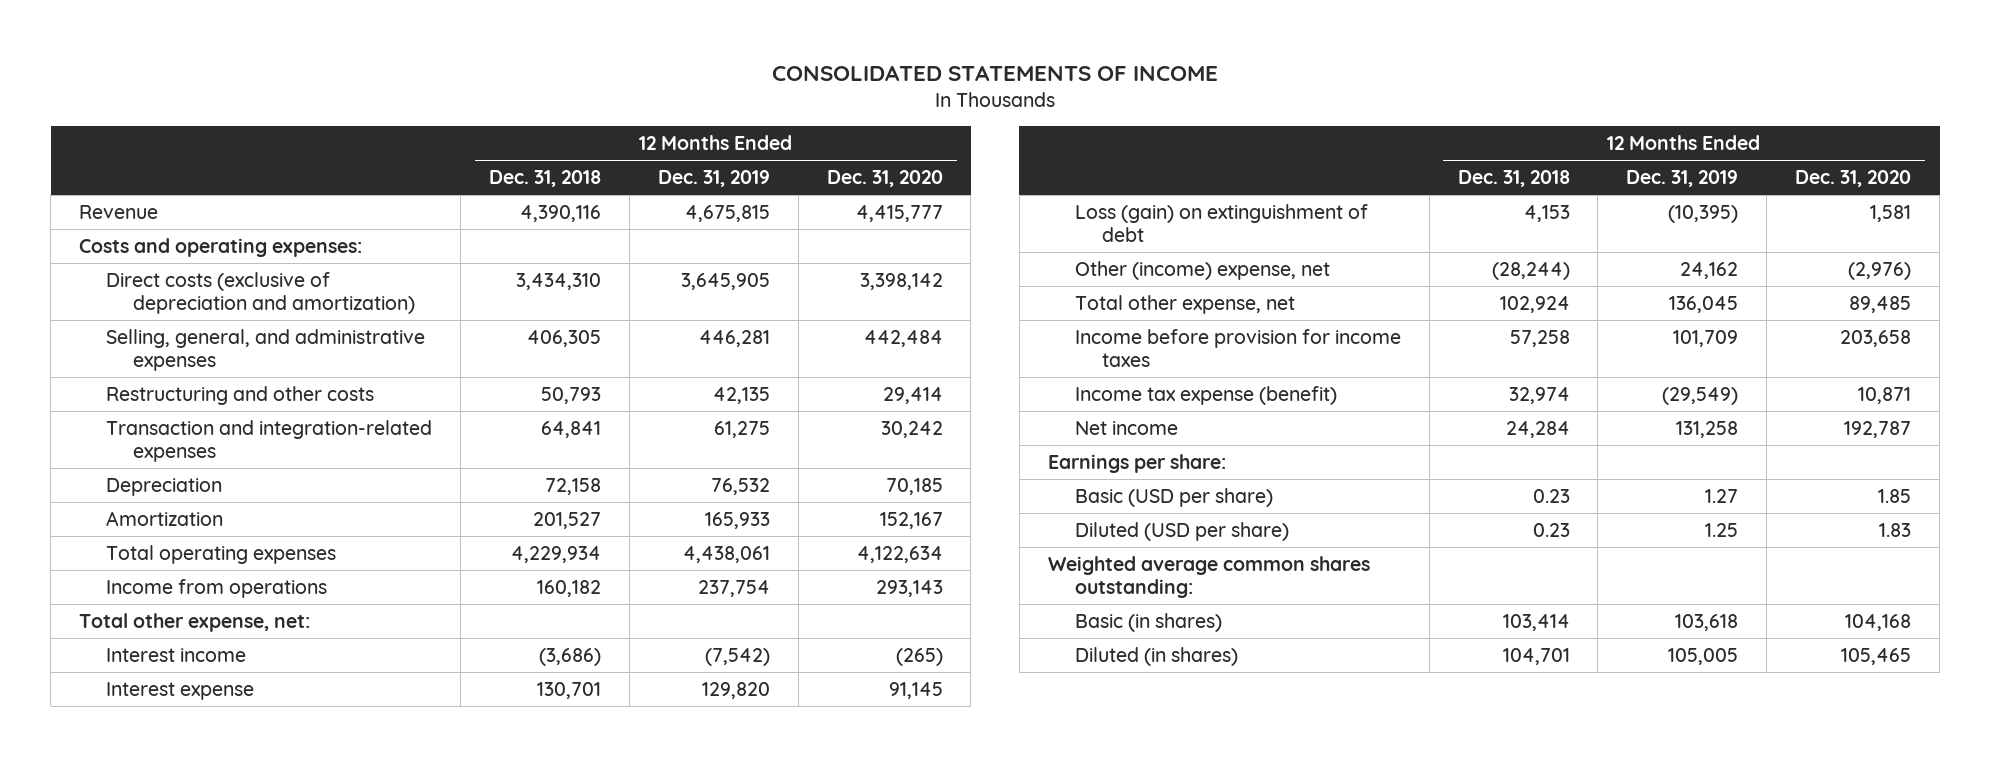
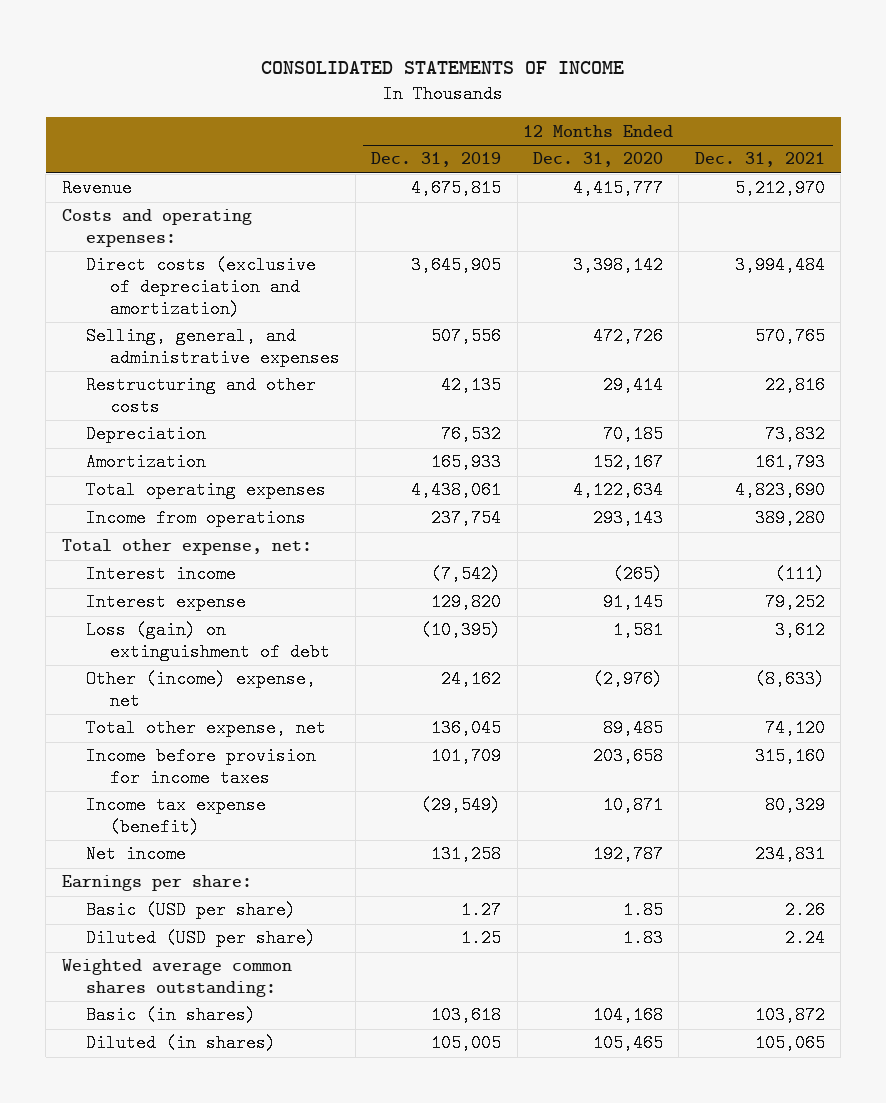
[489,169,602,187] Dec. 31, 2018 -> none
none -> [694,152,825,168] Dec. 31, 2021
[698,329,770,347] 446,281 -> [431,327,502,346] 507,556
[863,329,943,347] 442,484 -> [592,327,663,346] 472,726
[106,419,433,462] Transaction and integration-related expenses -> none

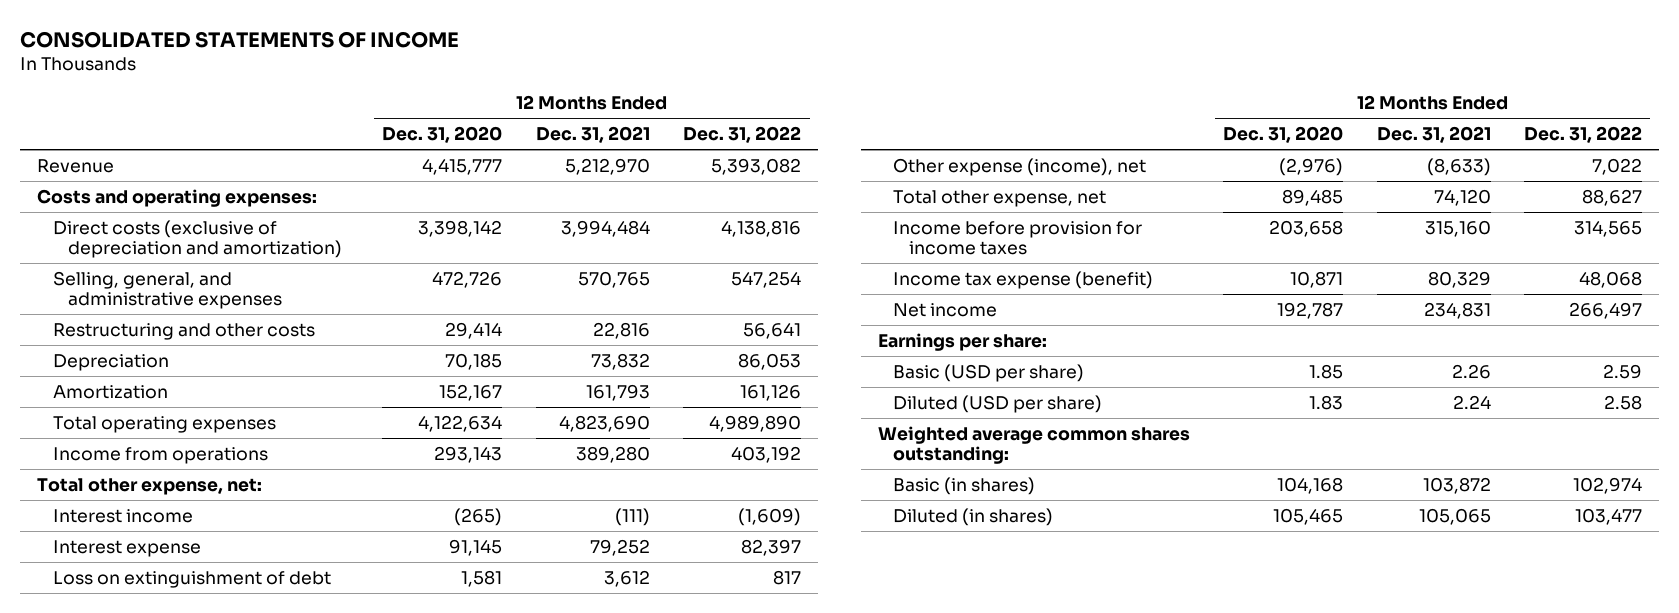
[371,152,502,168] Dec. 31, 2019 -> none
none -> [683,126,802,144] Dec. 31, 2022
[85,621,330,662] Loss (gain) on extinguishment of debt -> [52,570,331,588] Loss on extinguishment of debt
[85,670,316,711] Other (income) expense, net -> [893,157,1147,176] Other expense (income), net

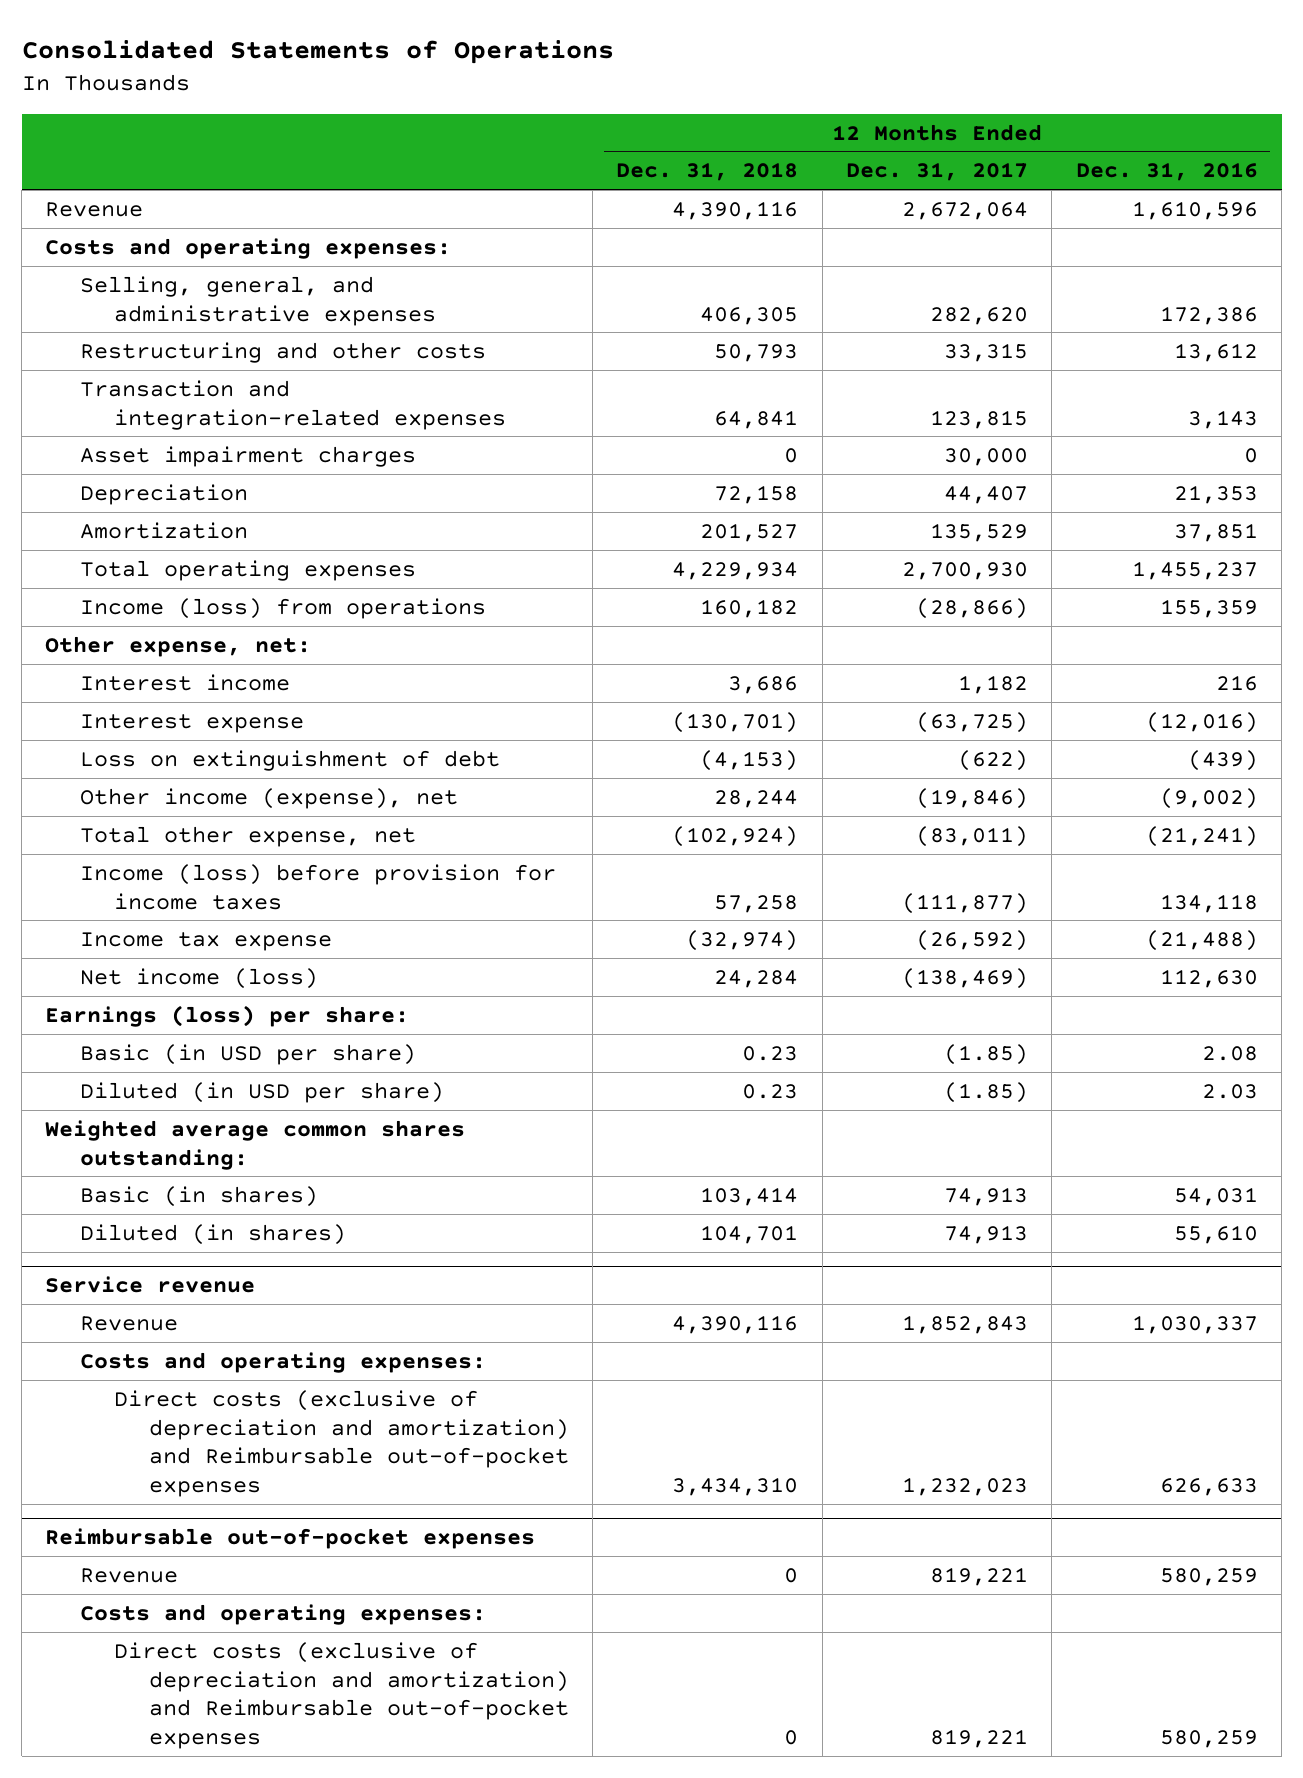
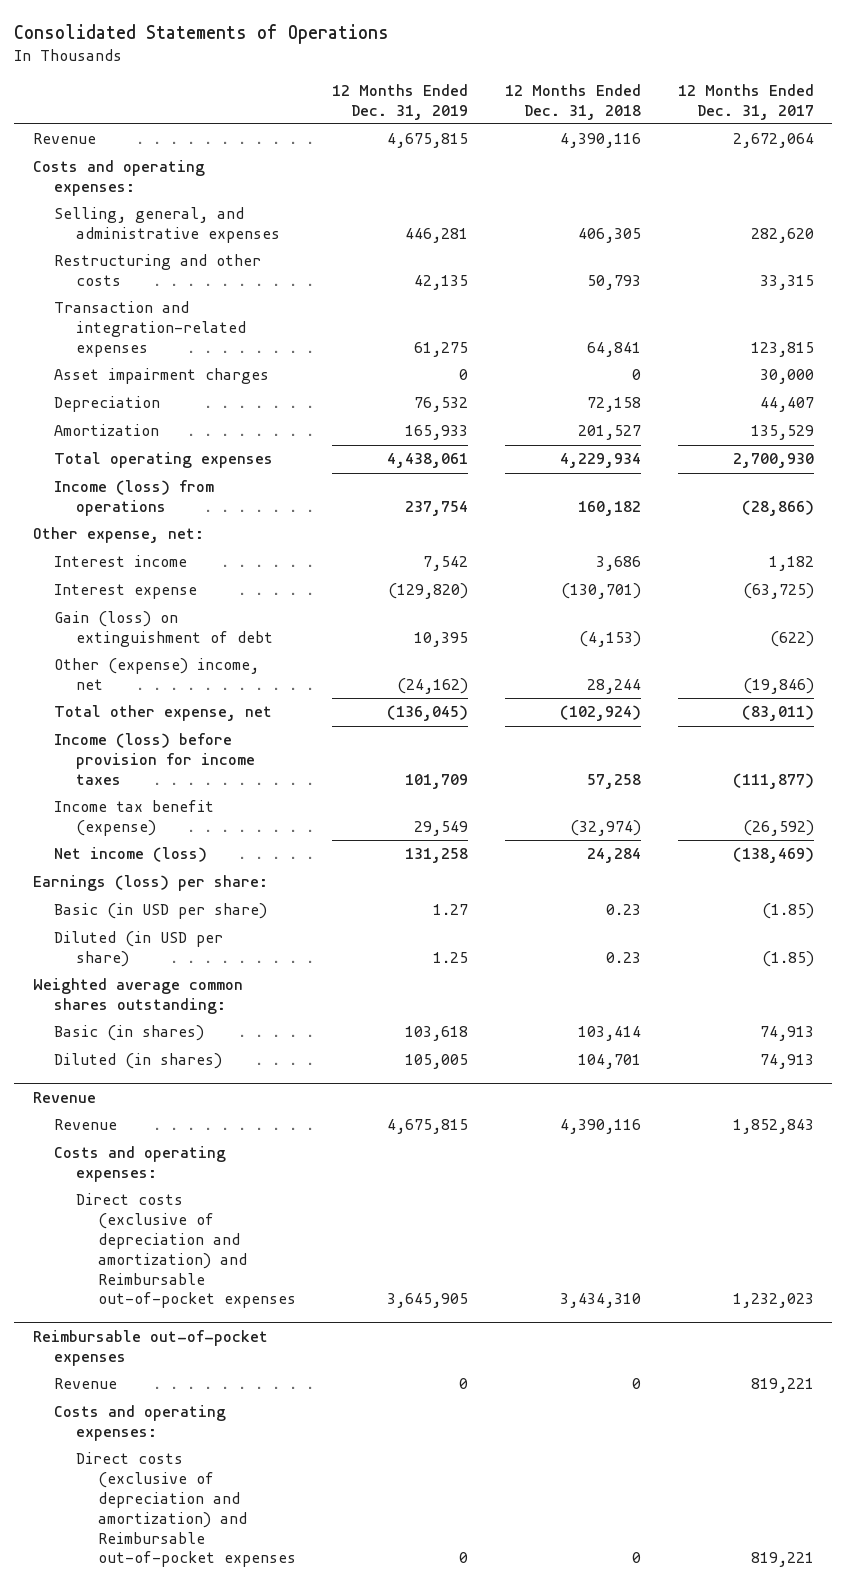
[1075,162,1258,182] Dec. 31, 2016 -> none
none -> [332,83,469,120] 12 Months Ended Dec. 31, 2019
[79,749,500,771] Loss on extinguishment of debt -> [54,611,274,648] Gain (loss) on extinguishment of debt
[79,787,458,809] Other income (expense), net -> [54,658,260,691] Other (expense) income, net
[79,931,332,951] Income tax expense -> [54,800,215,837] Income tax benefit (expense)
[45,1276,256,1294] Service revenue -> [32,1092,96,1104] Revenue

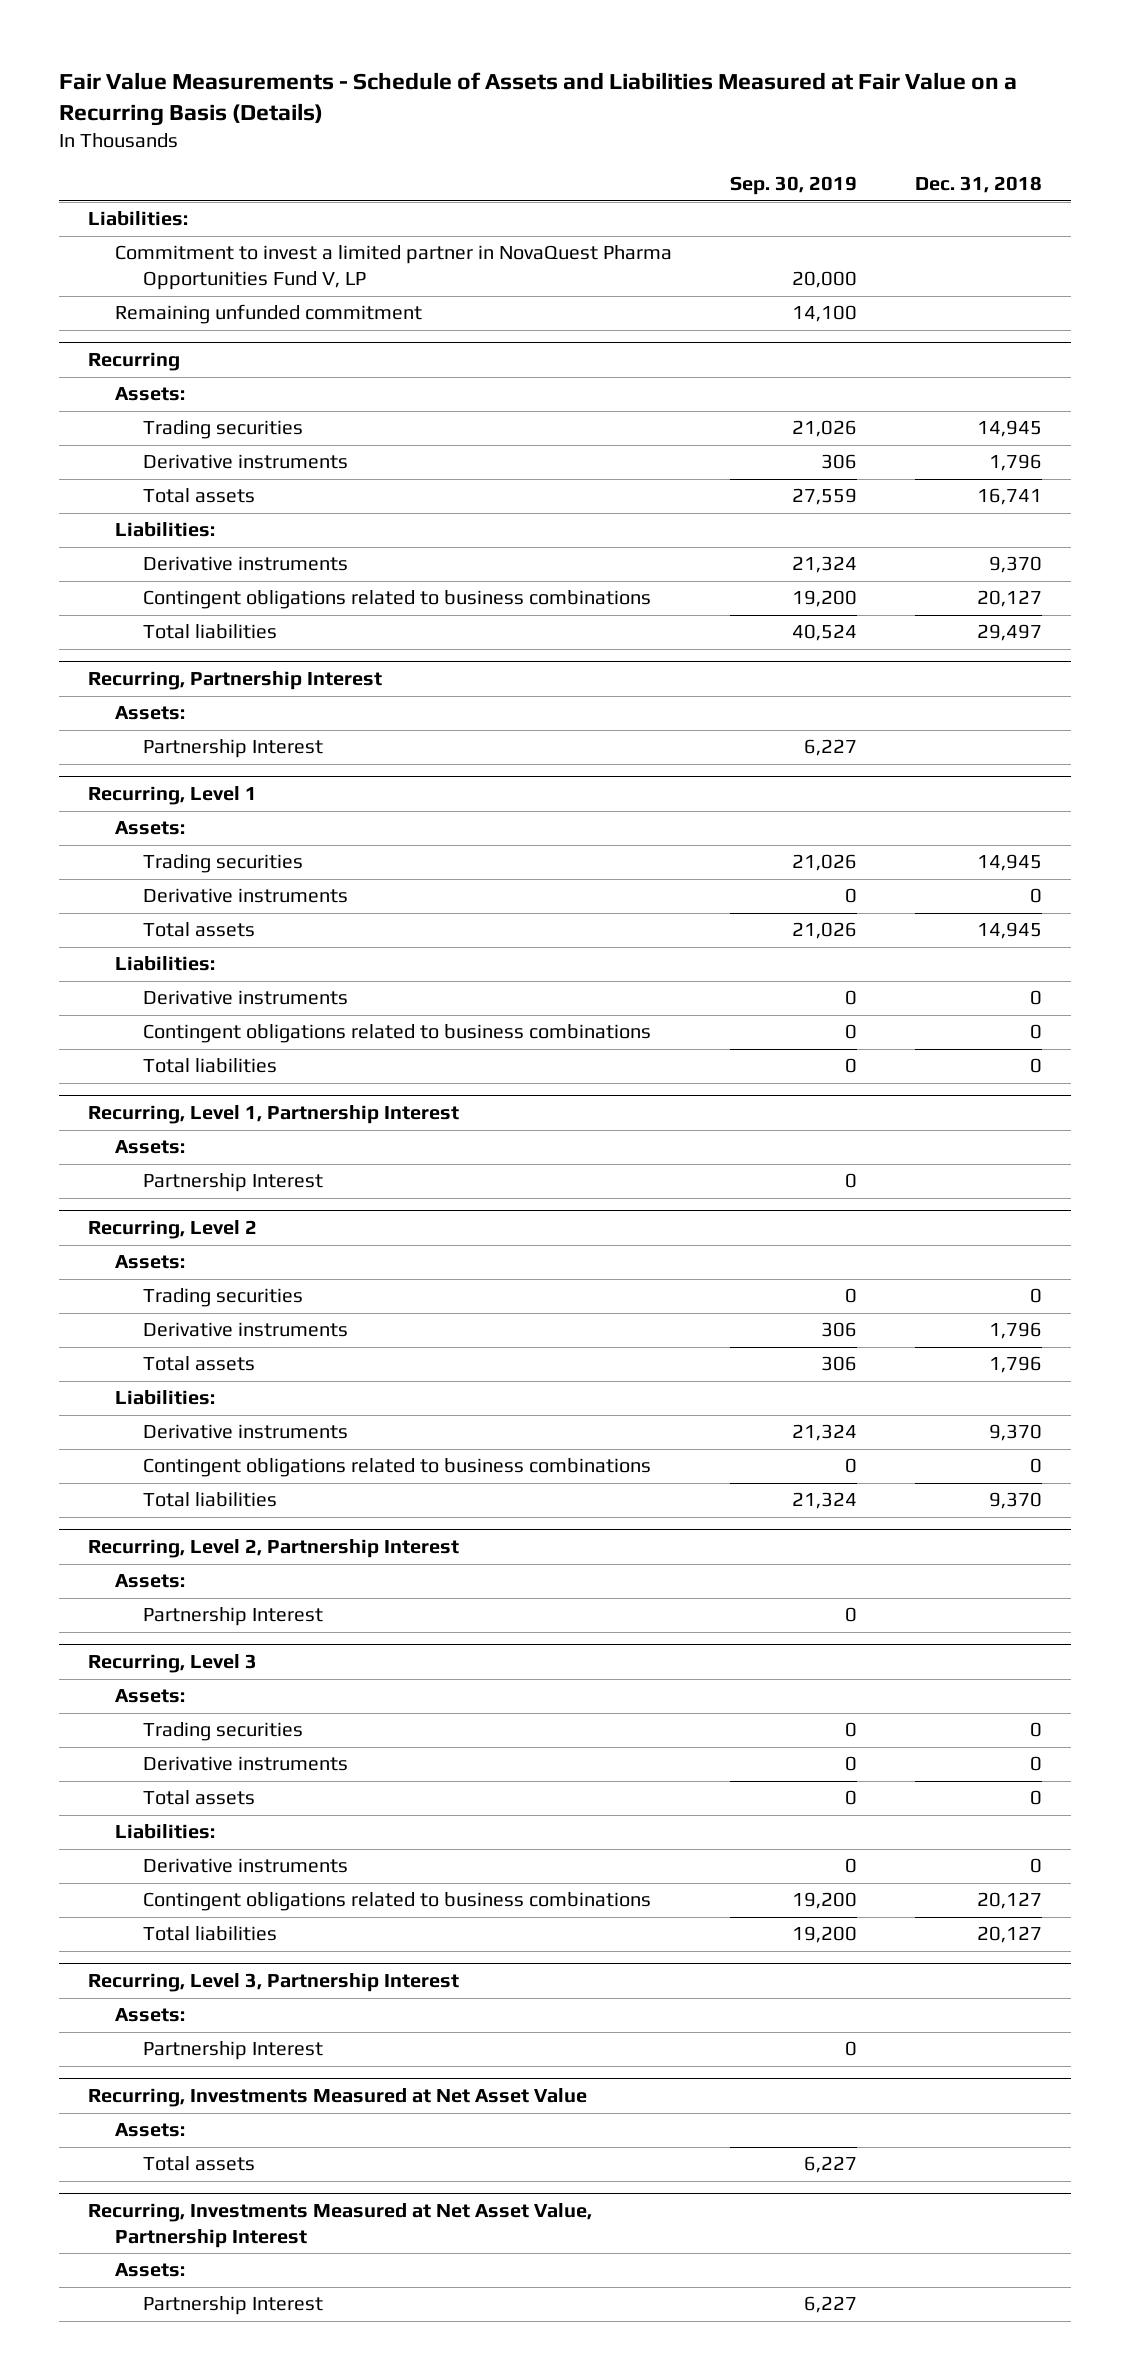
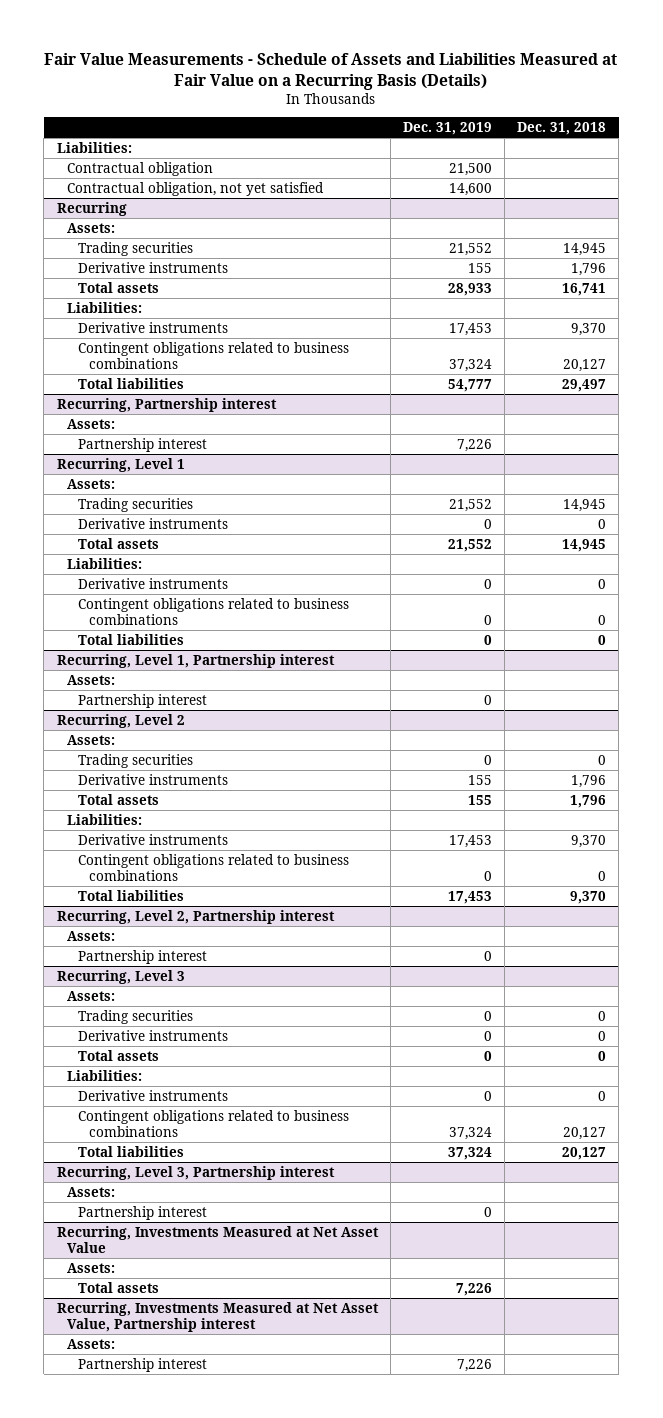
[730,176,858,196] Sep. 30, 2019 -> none
none -> [402,122,492,136] Dec. 31, 2019
[115,245,673,291] Commitment to invest a limited partner in NovaQuest Pharma Opportunities Fund V, LP -> [67,161,214,176] Contractual obligation
[115,304,423,325] Remaining unfunded commitment -> [67,181,325,196] Contractual obligation, not yet satisfied
[87,671,382,691] Recurring, Partnership Interest -> [56,397,277,412] Recurring, Partnership interest
[142,739,323,759] Partnership Interest -> [78,437,208,452] Partnership interest
[87,1105,459,1125] Recurring, Level 1, Partnership Interest -> [56,653,335,668] Recurring, Level 1, Partnership interest
[142,1173,323,1193] Partnership Interest -> [78,693,208,708] Partnership interest
[87,1539,459,1559] Recurring, Level 2, Partnership Interest -> [56,909,335,924] Recurring, Level 2, Partnership interest
[142,1607,323,1627] Partnership Interest -> [78,949,208,964] Partnership interest
[87,1973,459,1993] Recurring, Level 3, Partnership Interest -> [56,1165,335,1180] Recurring, Level 3, Partnership interest
[142,2041,323,2061] Partnership Interest -> [78,1205,208,1220] Partnership interest
[87,2203,592,2248] Recurring, Investments Measured at Net Asset Value, Partnership Interest -> [56,1301,379,1332] Recurring, Investments Measured at Net Asset Value, Partnership interest
[142,2296,323,2316] Partnership Interest -> [78,1357,208,1372] Partnership interest

